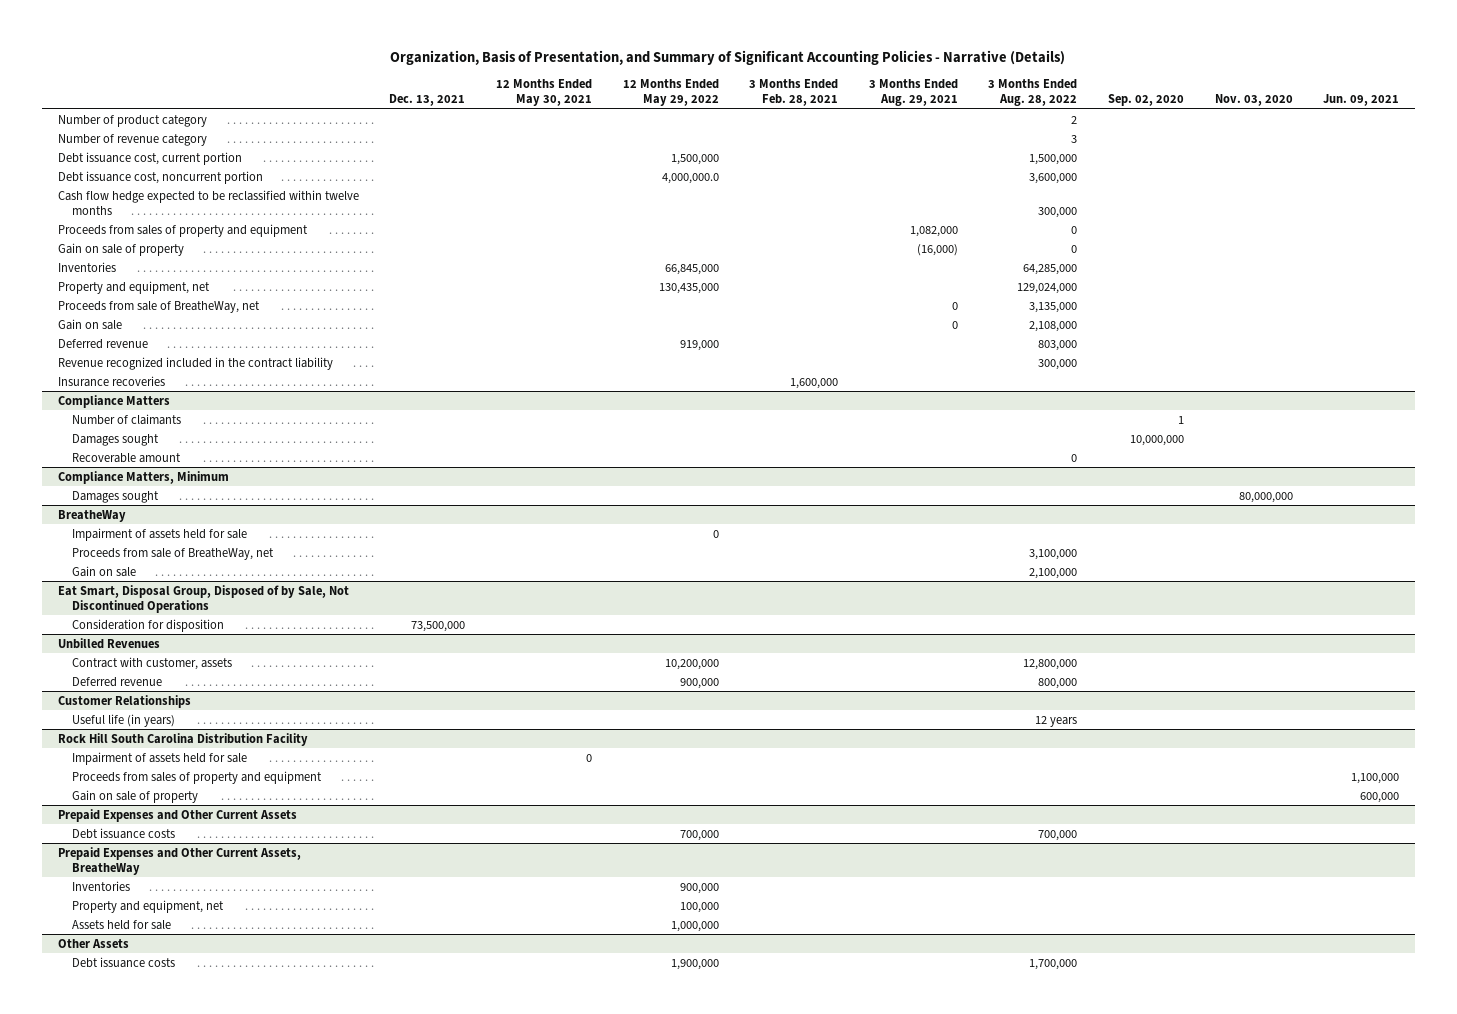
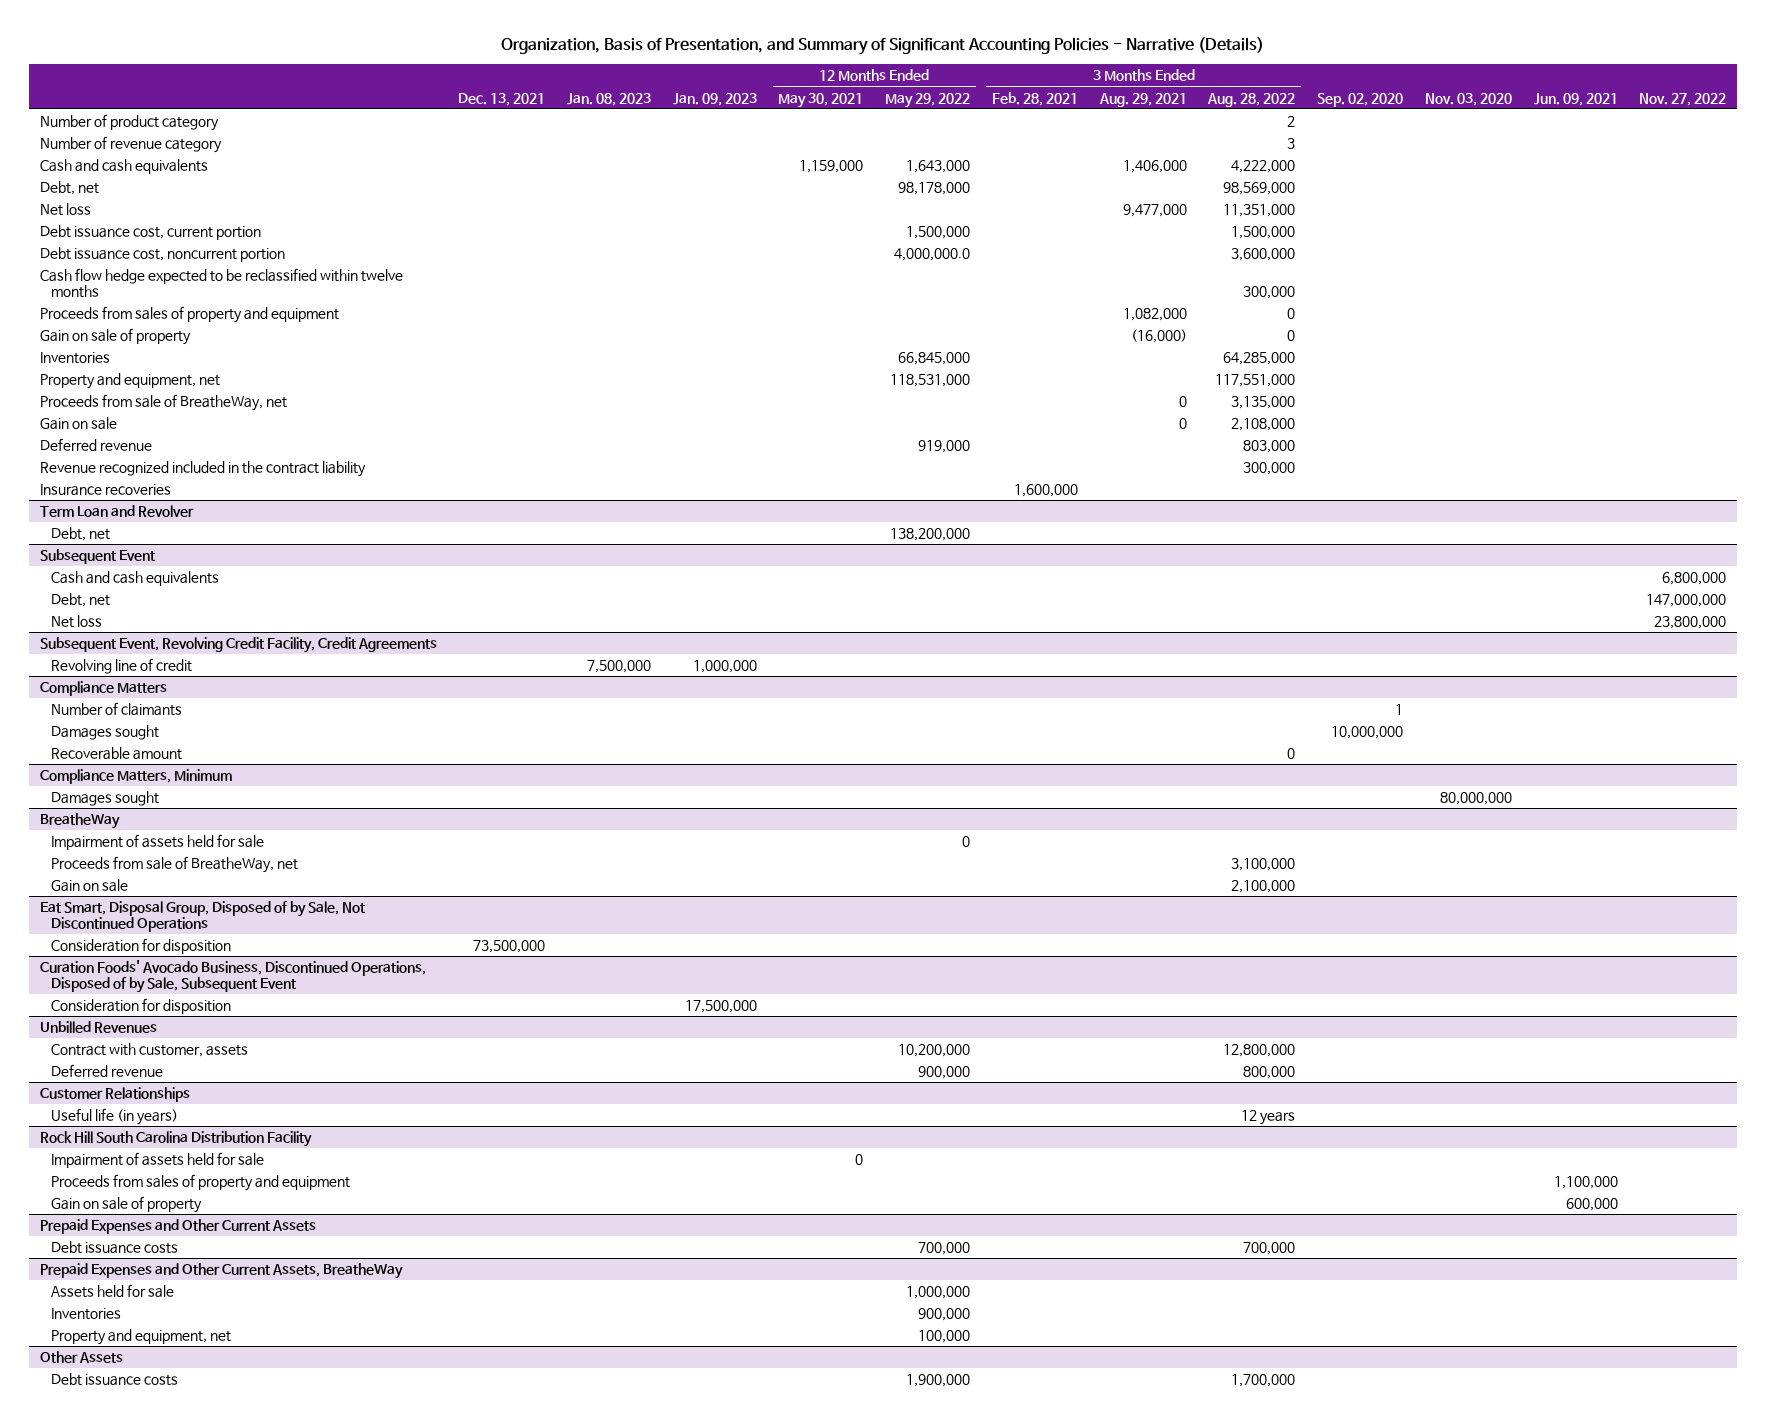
none -> [566,92,651,106] Jan. 08, 2023
none -> [672,92,757,106] Jan. 09, 2023
none -> [1639,92,1727,106] Nov. 27, 2022
none -> [39,159,208,175] Cash and cash equivalents
none -> [39,181,99,196] Debt, net
none -> [39,203,91,217] Net loss
[658,282,719,294] 130,435,000 -> [890,374,971,388] 118,531,000
[1017,282,1078,294] 129,024,000 -> [1215,374,1296,388] 117,551,000
none -> [39,505,194,518] Term Loan and Revolver
none -> [51,527,111,542] Debt, net
none -> [39,549,155,565] Subsequent Event
none -> [51,571,220,587] Cash and cash equivalents
none -> [51,593,111,608] Debt, net
none -> [51,615,103,629] Net loss
none -> [39,637,437,654] Subsequent Event, Revolving Credit Facility, Credit Agreements
none -> [51,658,193,675] Revolving line of credit
none -> [39,960,426,994] Curation Foods' Avocado Business, Discontinued Operations, Disposed of by Sale, Subsequent Event
none -> [51,998,232,1015] Consideration for disposition
[72,919,172,930] Assets held for sale -> [51,1284,175,1299] Assets held for sale

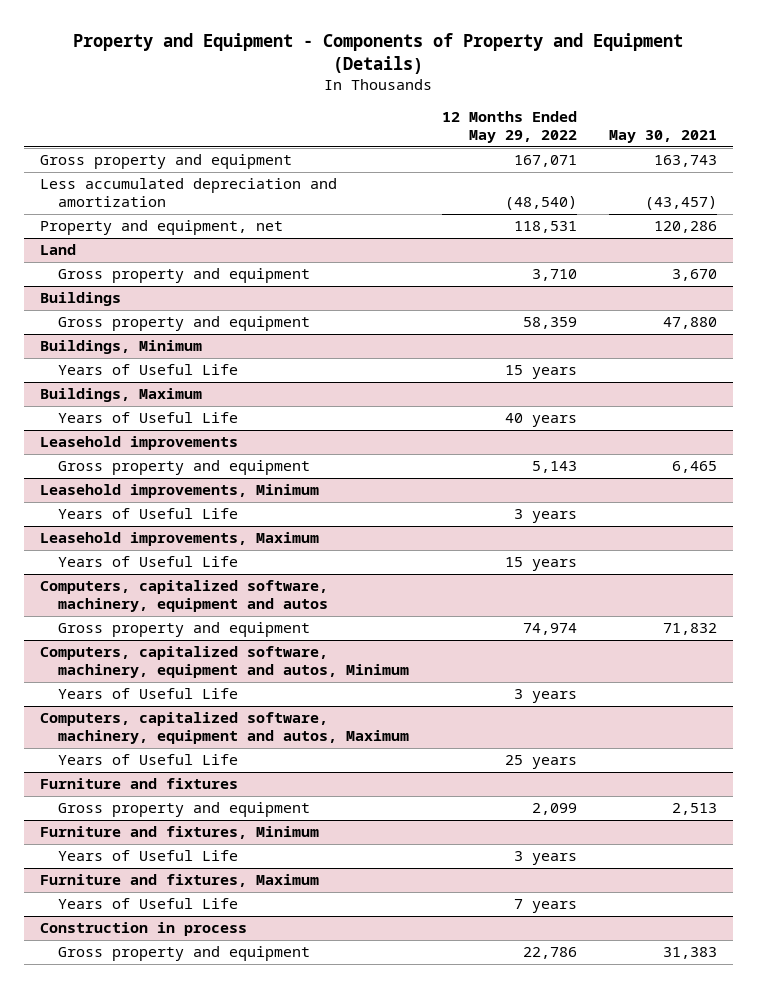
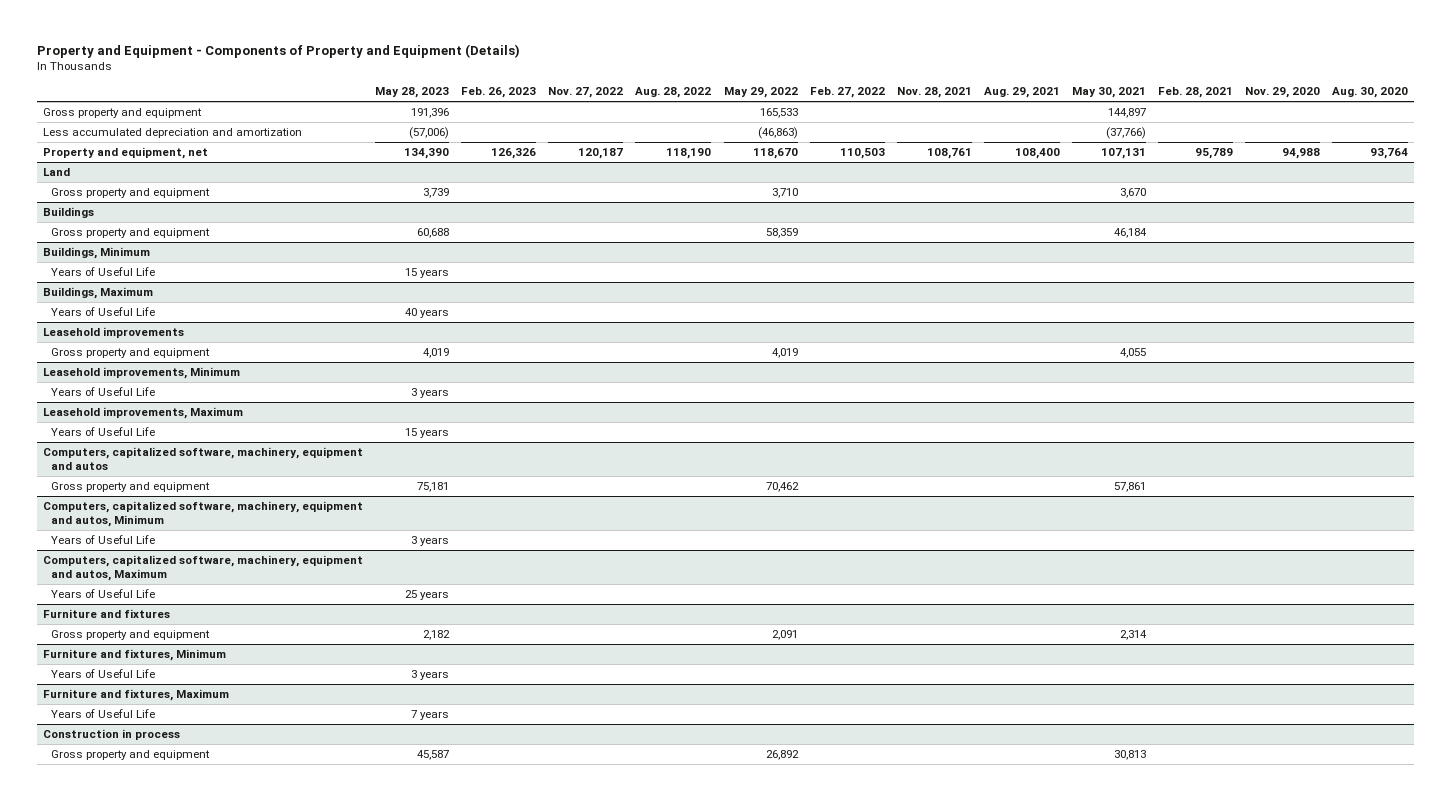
[441,111,577,144] 12 Months Ended May 29, 2022 -> none
none -> [375,87,450,99] May 28, 2023
none -> [461,87,537,99] Feb. 26, 2023
none -> [548,87,624,99] Nov. 27, 2022
none -> [635,87,712,99] Aug. 28, 2022
none -> [723,87,798,99] May 29, 2022
none -> [809,87,885,99] Feb. 27, 2022
none -> [896,87,972,99] Nov. 28, 2021
none -> [983,87,1060,99] Aug. 29, 2021
none -> [1158,87,1234,99] Feb. 28, 2021
none -> [1245,87,1321,99] Nov. 29, 2020
none -> [1332,87,1409,99] Aug. 30, 2020
[653,155,717,168] 163,743 -> [1107,107,1146,118] 144,897
[644,196,717,211] (43,457) -> [1105,126,1146,139] (37,766)
[653,221,717,234] 120,286 -> [1100,147,1146,159] 107,131
[662,317,717,330] 47,880 -> [1113,227,1147,238] 46,184
[671,461,717,474] 6,465 -> [1119,347,1146,358] 4,055
[662,623,717,636] 71,832 -> [1113,481,1146,492] 57,861
[671,803,717,816] 2,513 -> [1119,629,1147,640] 2,314
[662,947,717,960] 31,383 -> [1113,749,1146,760] 30,813

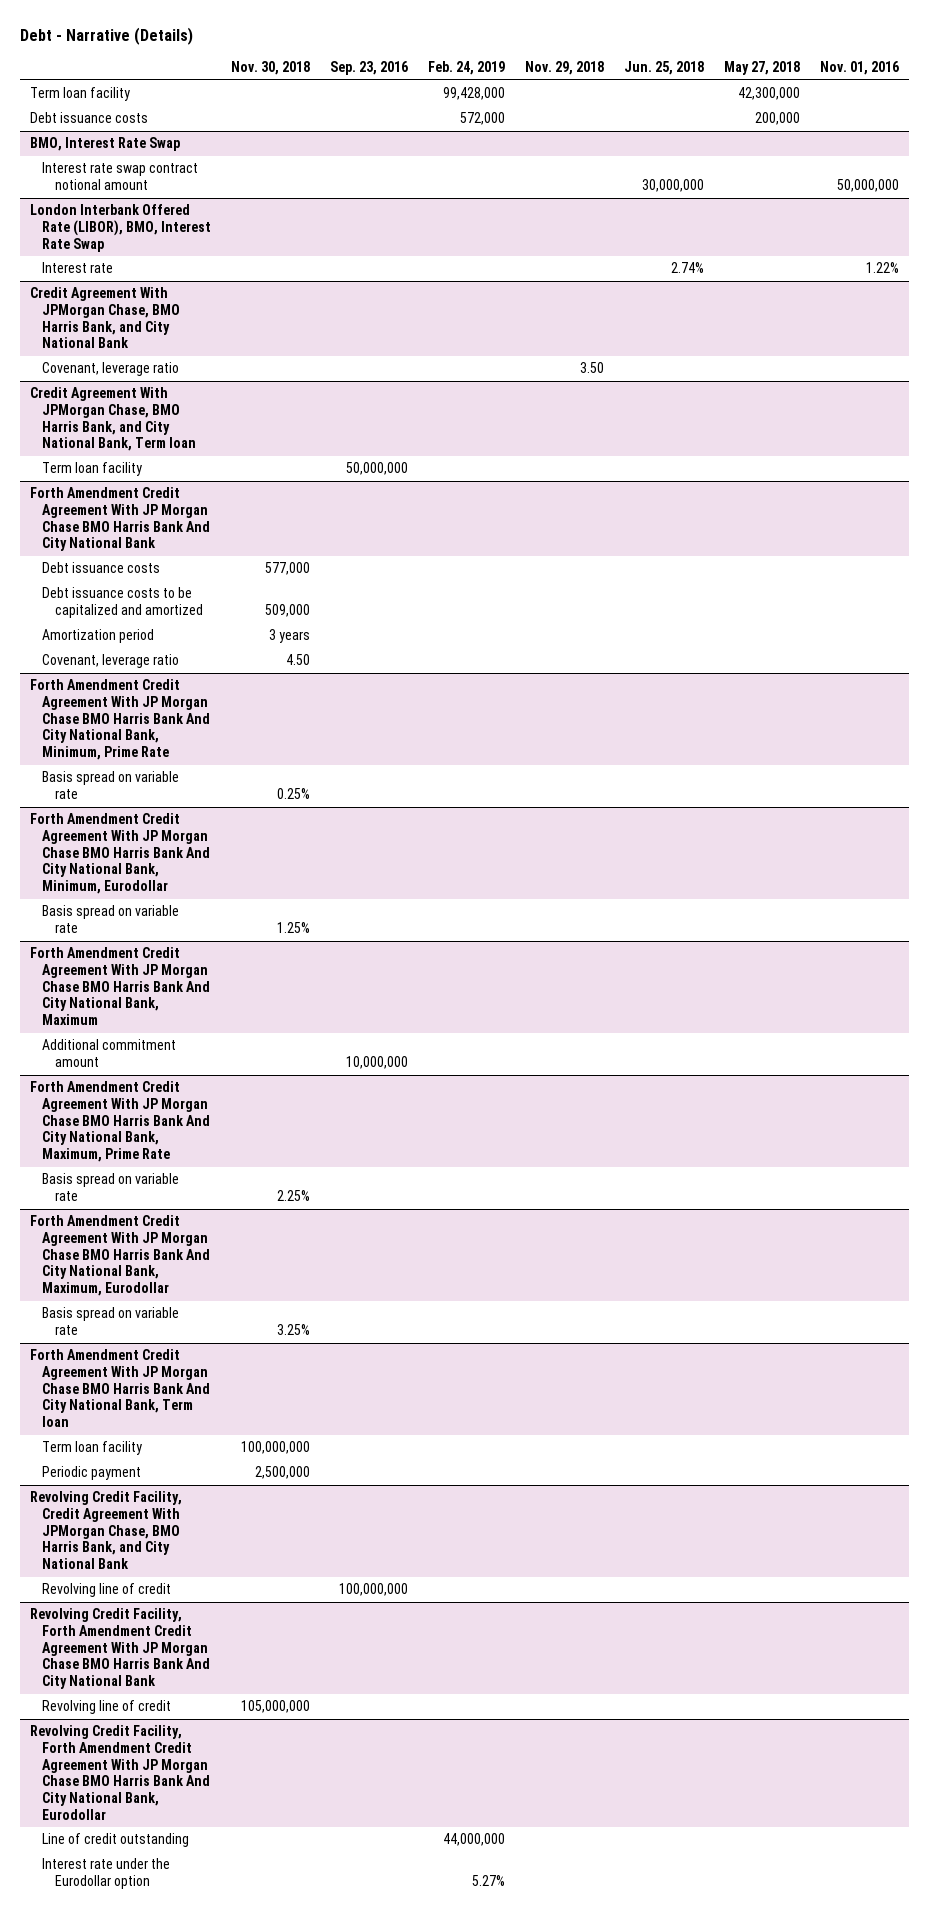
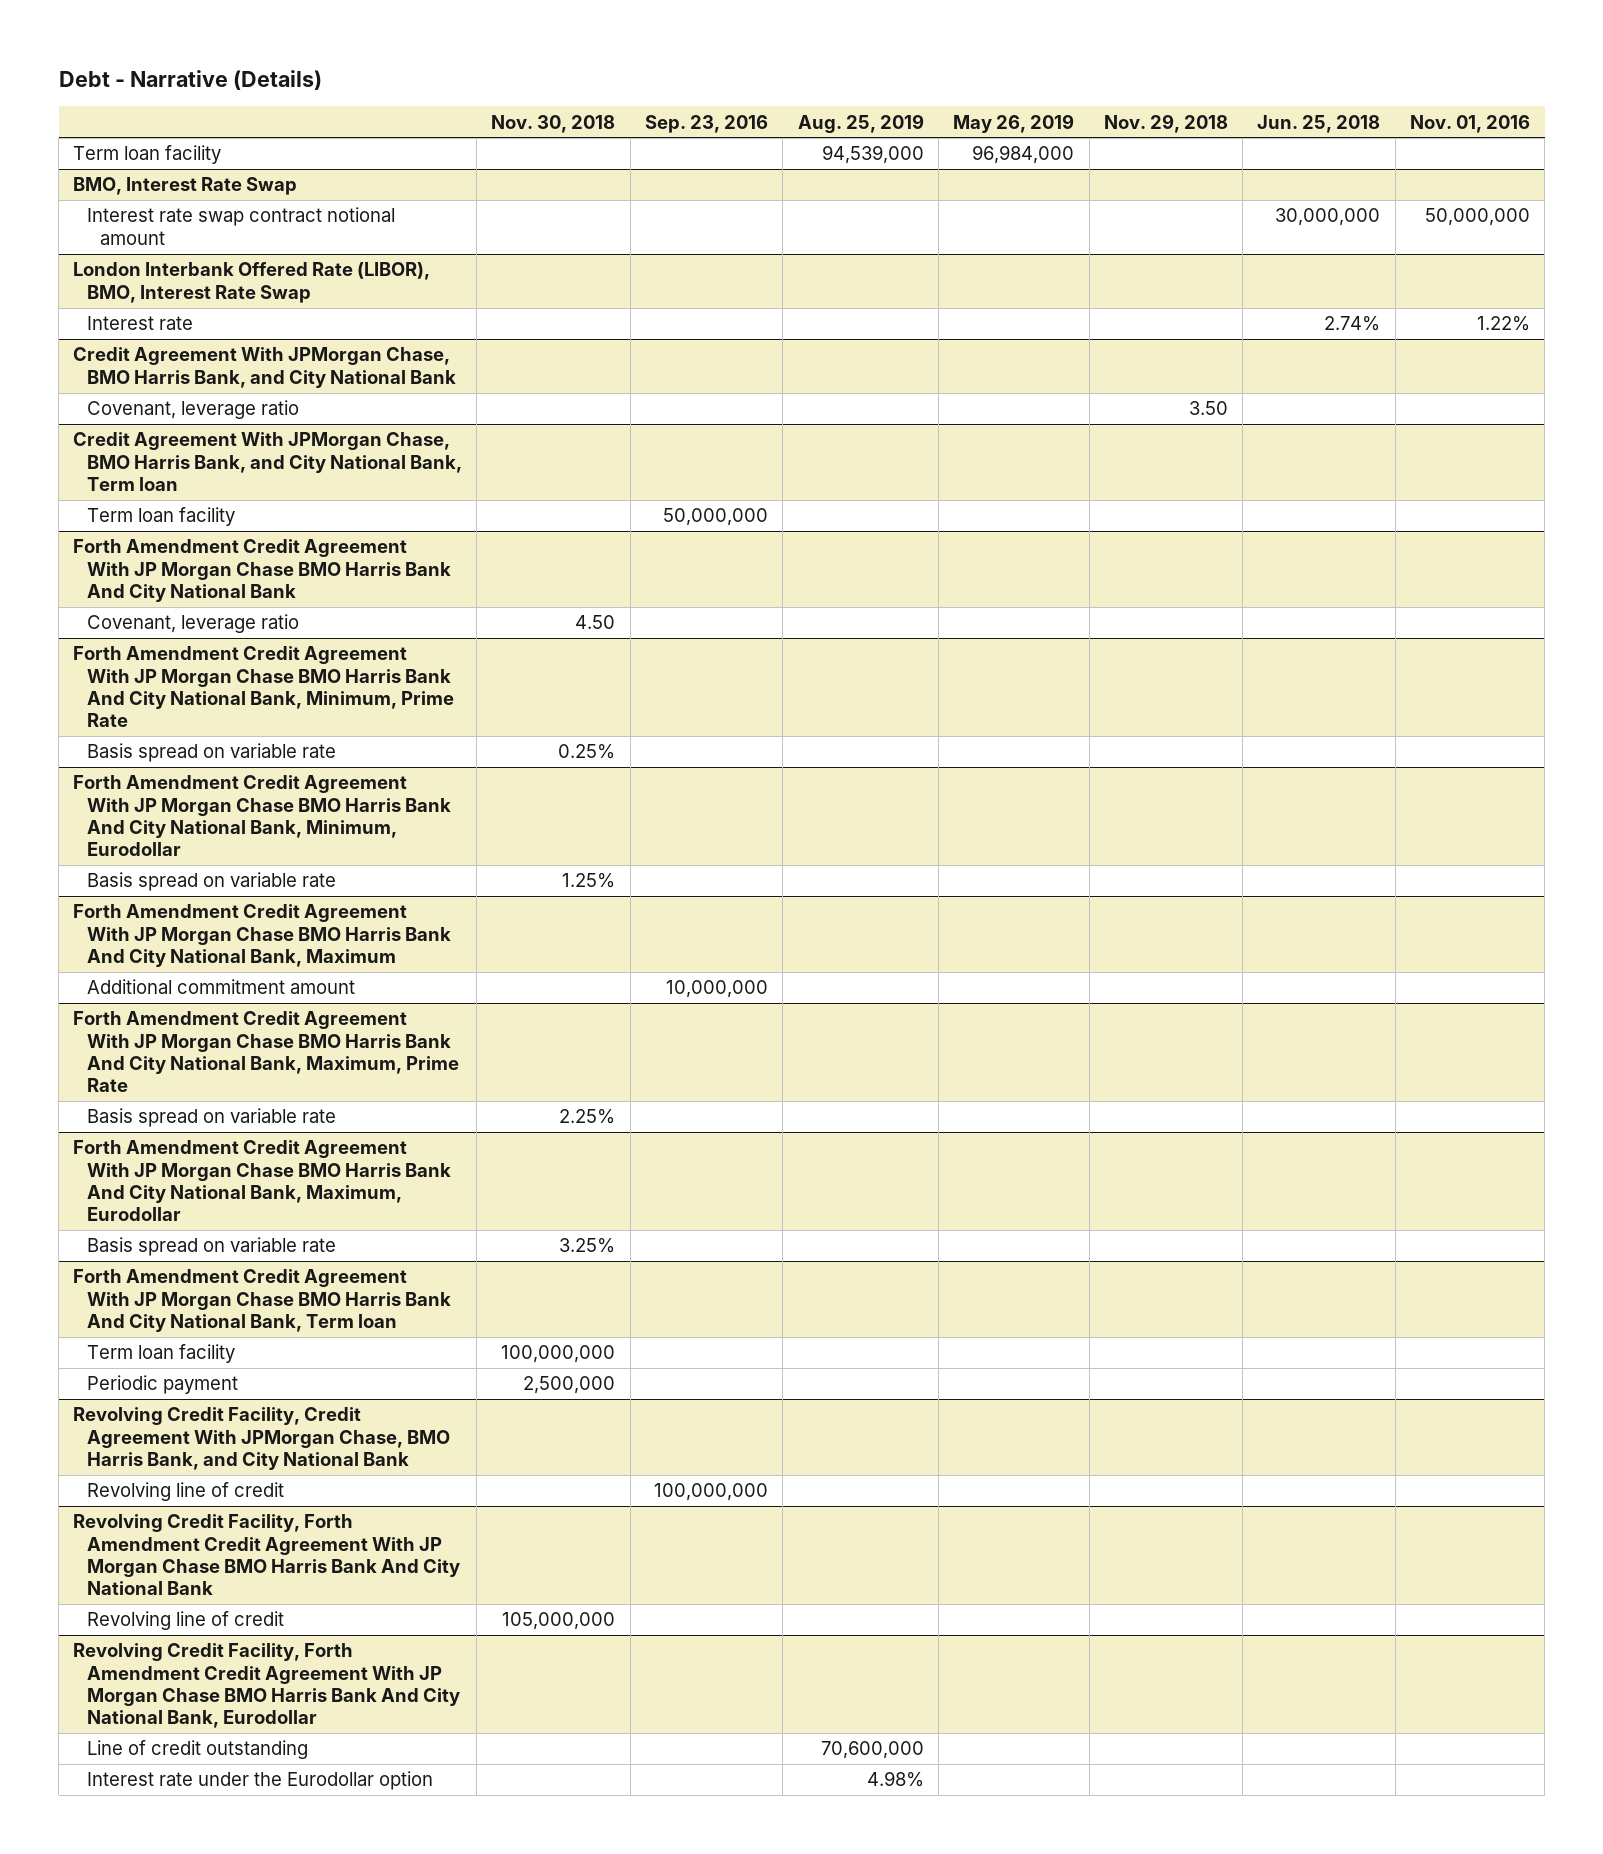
[428,61,506,76] Feb. 24, 2019 -> none
[724,61,801,76] May 27, 2018 -> none
none -> [797,113,924,133] Aug. 25, 2019
none -> [953,113,1075,133] May 26, 2019
[29,112,148,124] Debt issuance costs -> none
[42,562,161,574] Debt issuance costs -> none
[42,587,203,619] Debt issuance costs to be capitalized and amortized -> none
[42,629,155,644] Amortization period -> none

